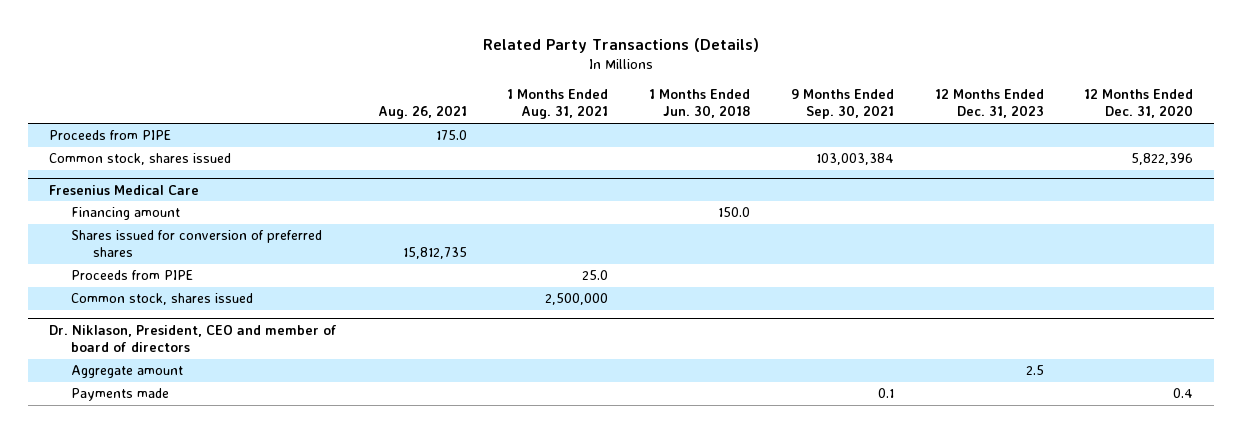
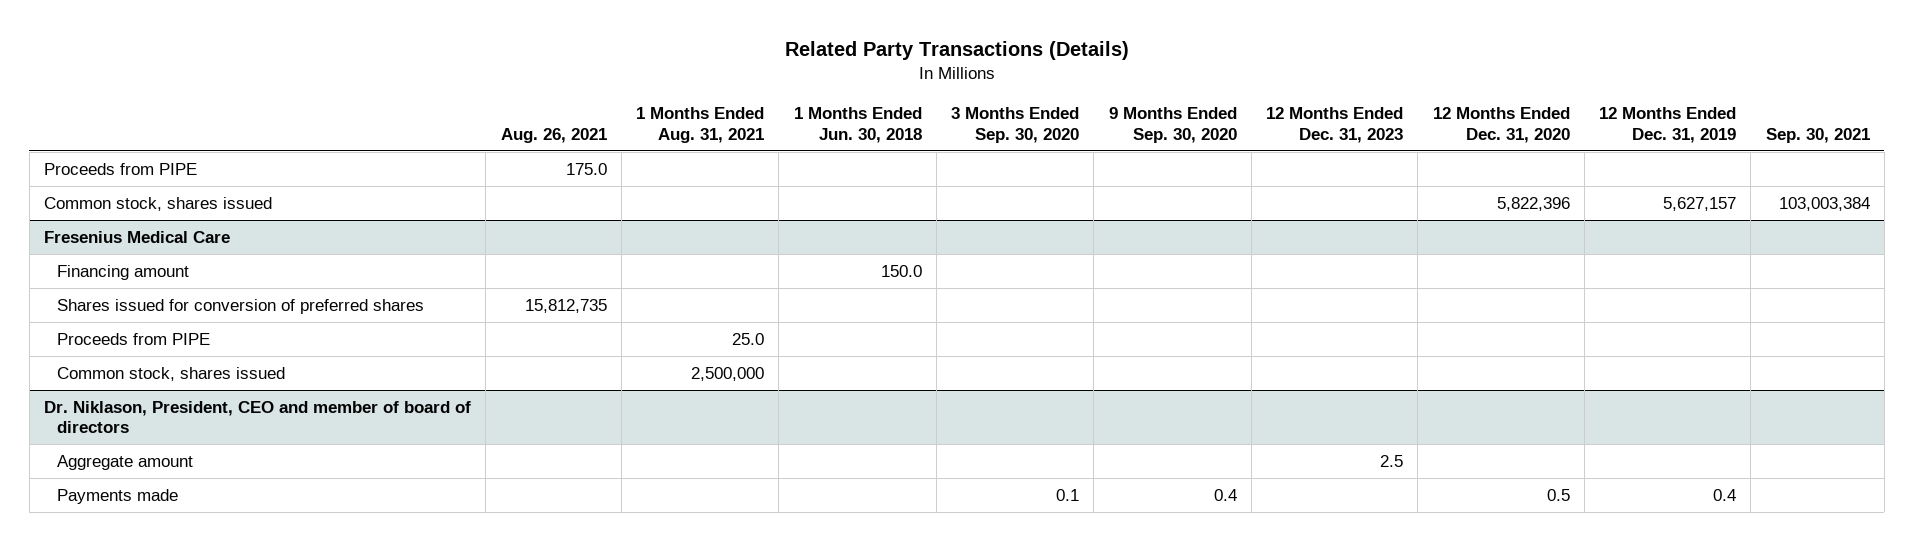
[790,89,894,120] 9 Months Ended Sep. 30, 2021 -> none
none -> [951,107,1080,143] 3 Months Ended Sep. 30, 2020
none -> [1108,107,1237,143] 9 Months Ended Sep. 30, 2020
none -> [1599,107,1737,143] 12 Months Ended Dec. 31, 2019
none -> [1765,127,1870,143] Sep. 30, 2021
[1173,388,1194,399] 0.4 -> [1546,488,1570,501] 0.5

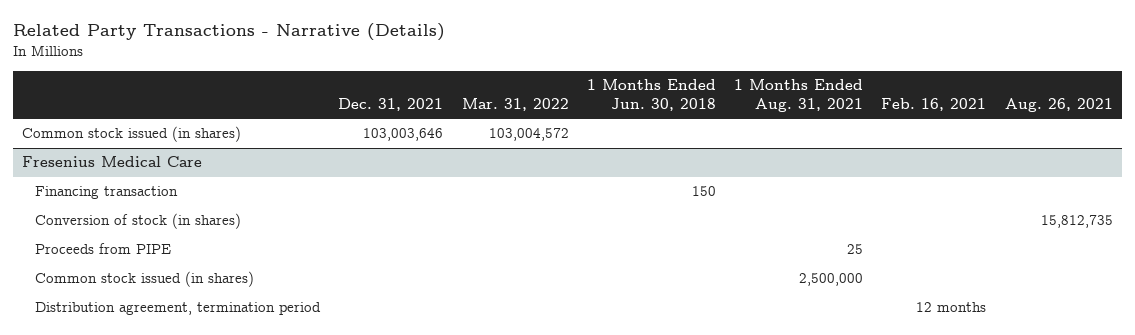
[784,40,1129,60] Related Party Transactions (Details) -> [12,23,445,42] Related Party Transactions - Narrative (Details)
[951,107,1080,143] 3 Months Ended Sep. 30, 2020 -> none
[1108,107,1237,143] 9 Months Ended Sep. 30, 2020 -> none
[1266,107,1404,143] 12 Months Ended Dec. 31, 2023 -> none
[1432,107,1570,143] 12 Months Ended Dec. 31, 2020 -> none
[1599,107,1737,143] 12 Months Ended Dec. 31, 2019 -> none
[1765,127,1870,143] Sep. 30, 2021 -> none
none -> [338,97,444,111] Dec. 31, 2021
none -> [461,97,569,111] Mar. 31, 2022
none -> [881,97,987,111] Feb. 16, 2021
[44,162,198,175] Proceeds from PIPE -> none
[44,196,273,211] Common stock, shares issued -> [22,126,242,143] Common stock issued (in shares)
[44,400,472,434] Dr. Niklason, President, CEO and member of board of directors -> none
[56,454,193,470] Aggregate amount -> none
[56,488,178,504] Payments made -> none
[56,264,189,280] Financing amount -> [34,186,178,200] Financing transaction
[880,264,922,277] 150.0 -> [691,186,716,197] 150
[56,298,424,314] Shares issued for conversion of preferred shares -> [34,213,241,230] Conversion of stock (in shares)
[732,332,765,345] 25.0 -> [847,244,864,255] 25
[56,366,285,381] Common stock, shares issued -> [34,271,254,288] Common stock issued (in shares)
none -> [34,302,321,316] Distribution agreement, termination period

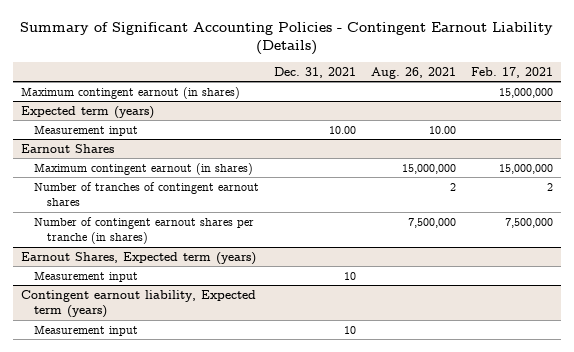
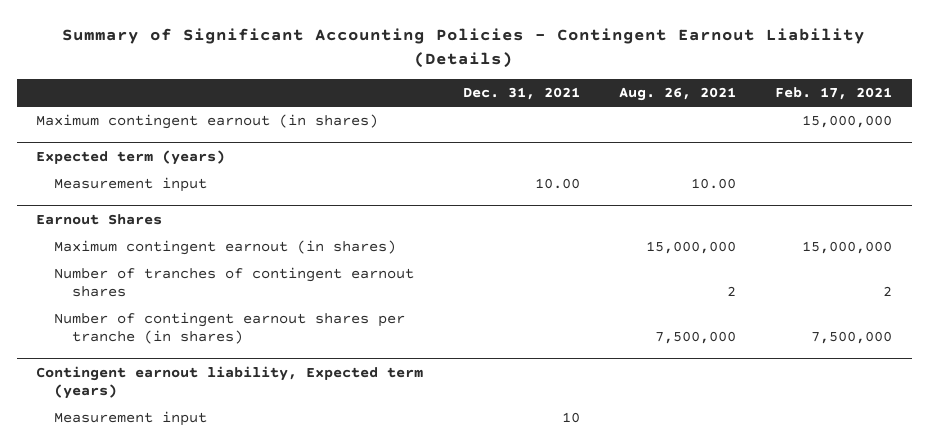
[20,251,256,265] Earnout Shares, Expected term (years) -> none
[33,270,138,282] Measurement input -> none

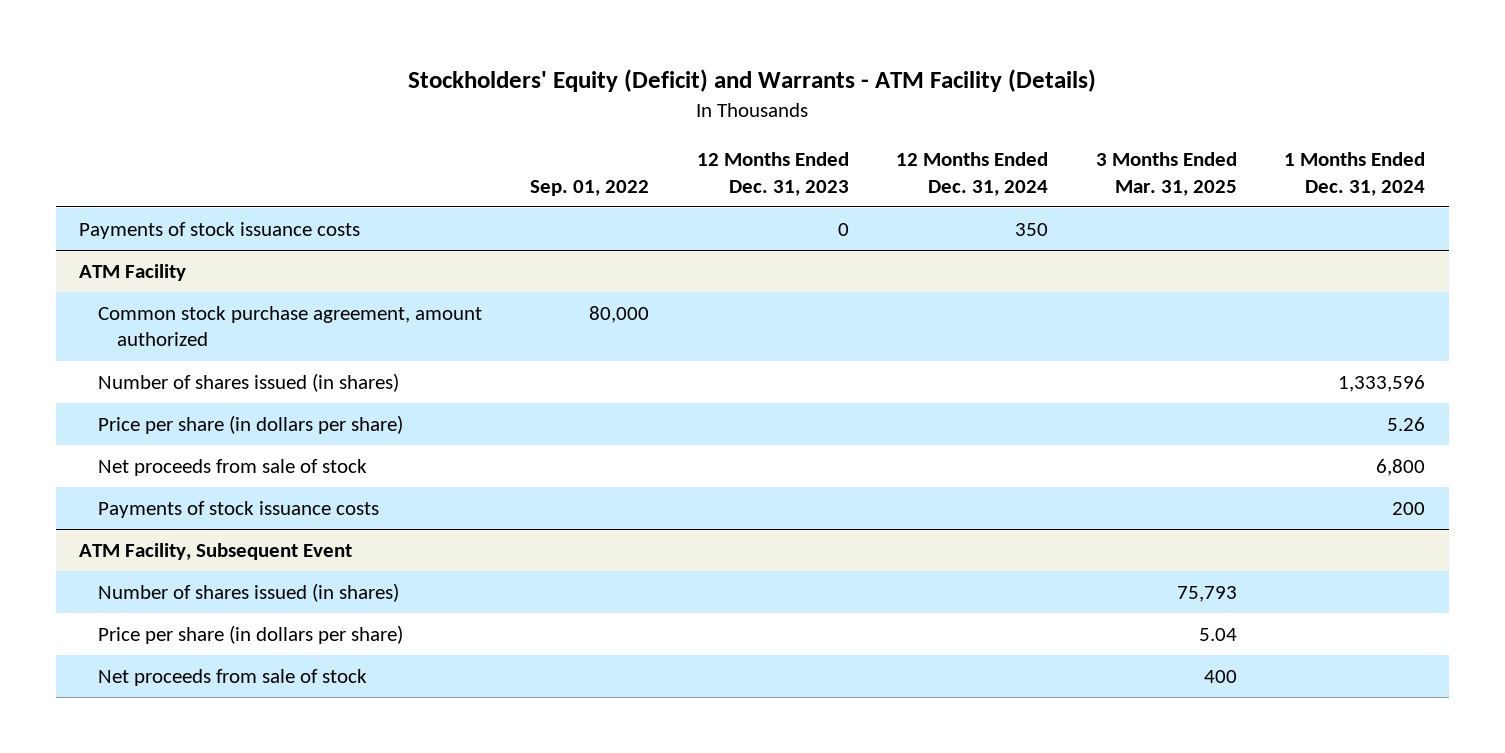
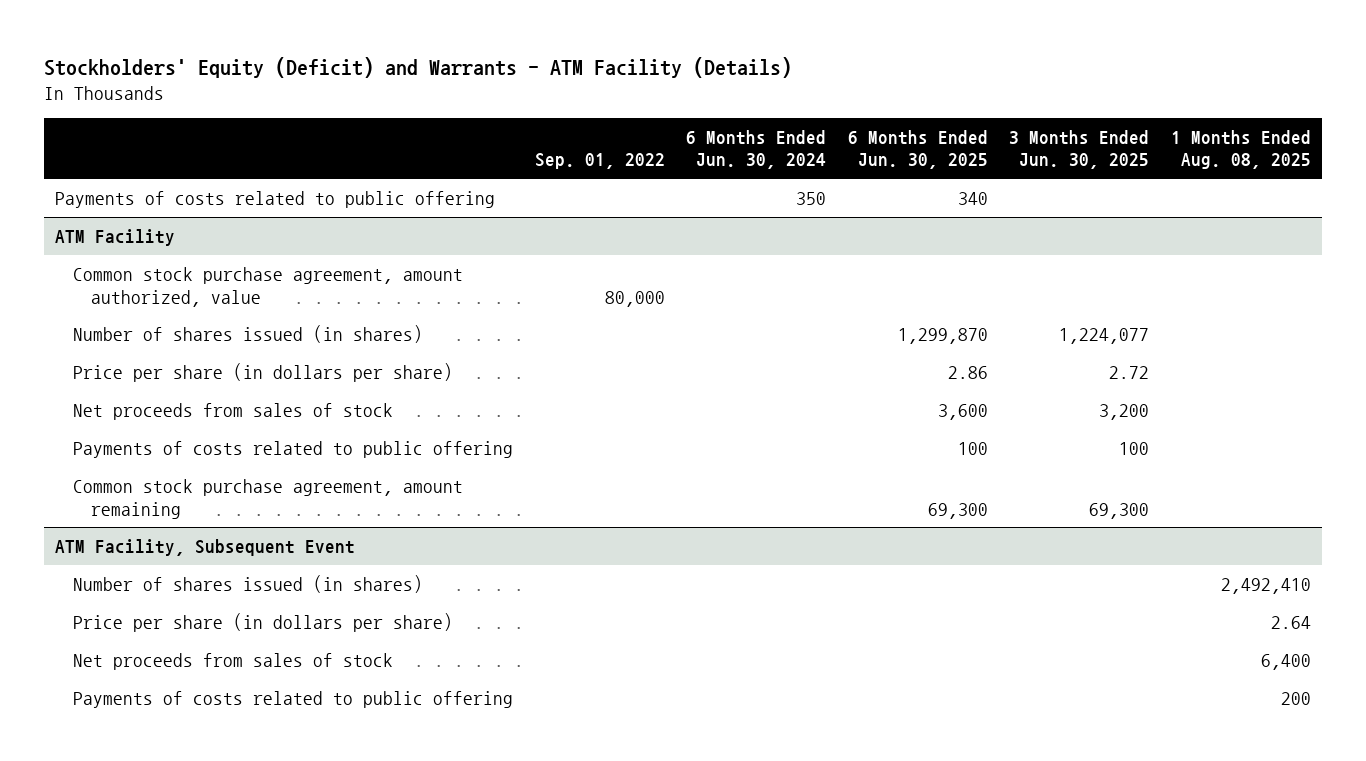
[696,151,849,196] 12 Months Ended Dec. 31, 2023 -> none
[896,151,1049,196] 12 Months Ended Dec. 31, 2024 -> none
[1095,151,1237,196] 3 Months Ended Mar. 31, 2025 -> none
[1284,151,1426,196] 1 Months Ended Dec. 31, 2024 -> none
none -> [686,129,827,170] 6 Months Ended Jun. 30, 2024
none -> [847,129,988,170] 6 Months Ended Jun. 30, 2025
none -> [1009,129,1150,170] 3 Months Ended Jun. 30, 2025
none -> [1171,129,1312,170] 1 Months Ended Aug. 08, 2025
[79,221,361,239] Payments of stock issuance costs -> [55,190,496,208] Payments of costs related to public offering
[98,305,483,347] Common stock purchase agreement, amount authorized -> [73,266,464,307] Common stock purchase agreement, amount authorized, value
[98,458,368,476] Net proceeds from sale of stock -> [73,402,394,420] Net proceeds from sales of stock
[98,500,380,518] Payments of stock issuance costs -> [73,440,514,458] Payments of costs related to public offering
none -> [73,478,464,519] Common stock purchase agreement, amount remaining
[98,668,368,686] Net proceeds from sale of stock -> [73,652,394,670] Net proceeds from sales of stock
none -> [73,690,514,708] Payments of costs related to public offering

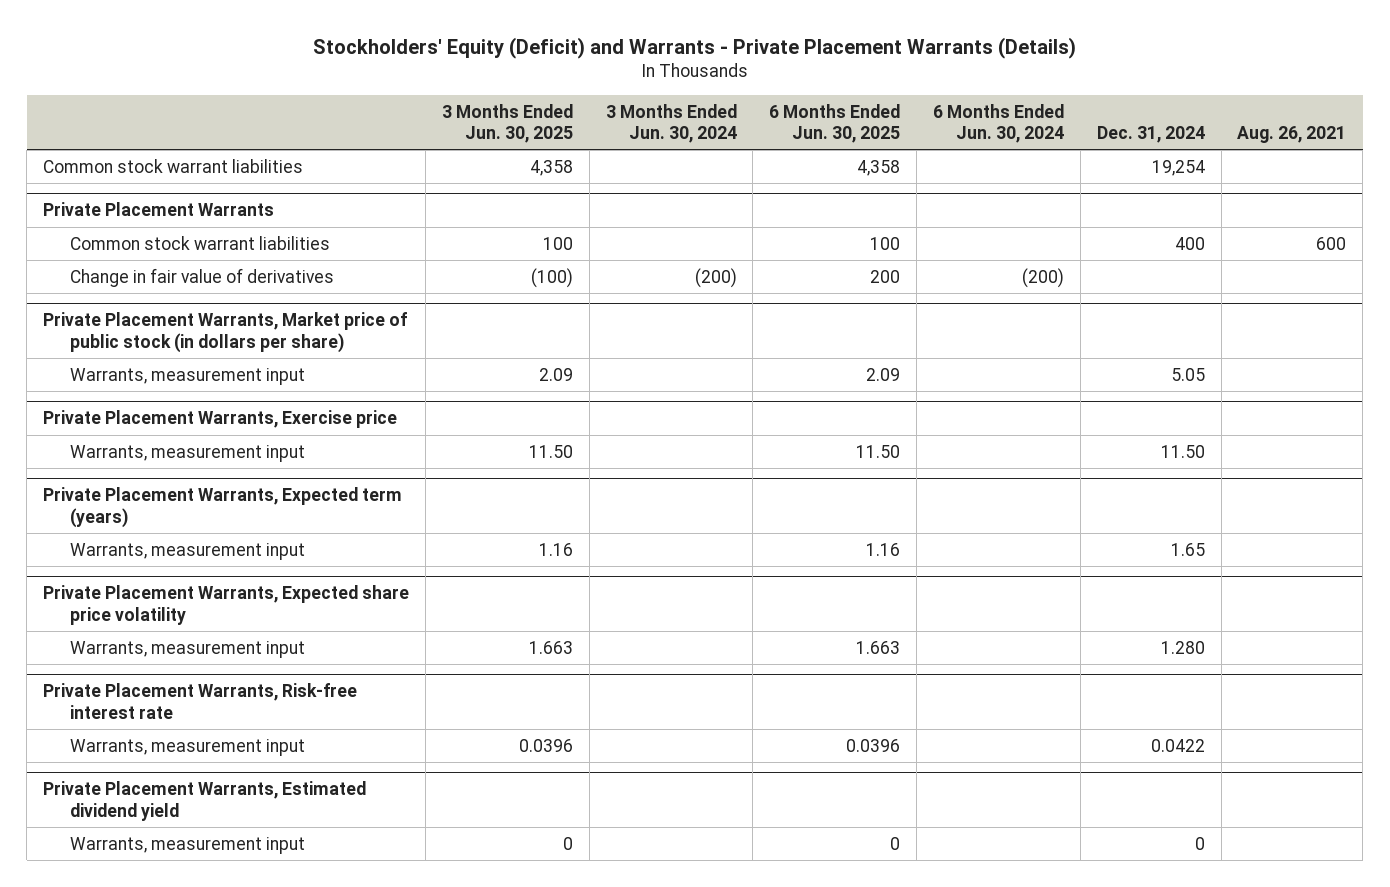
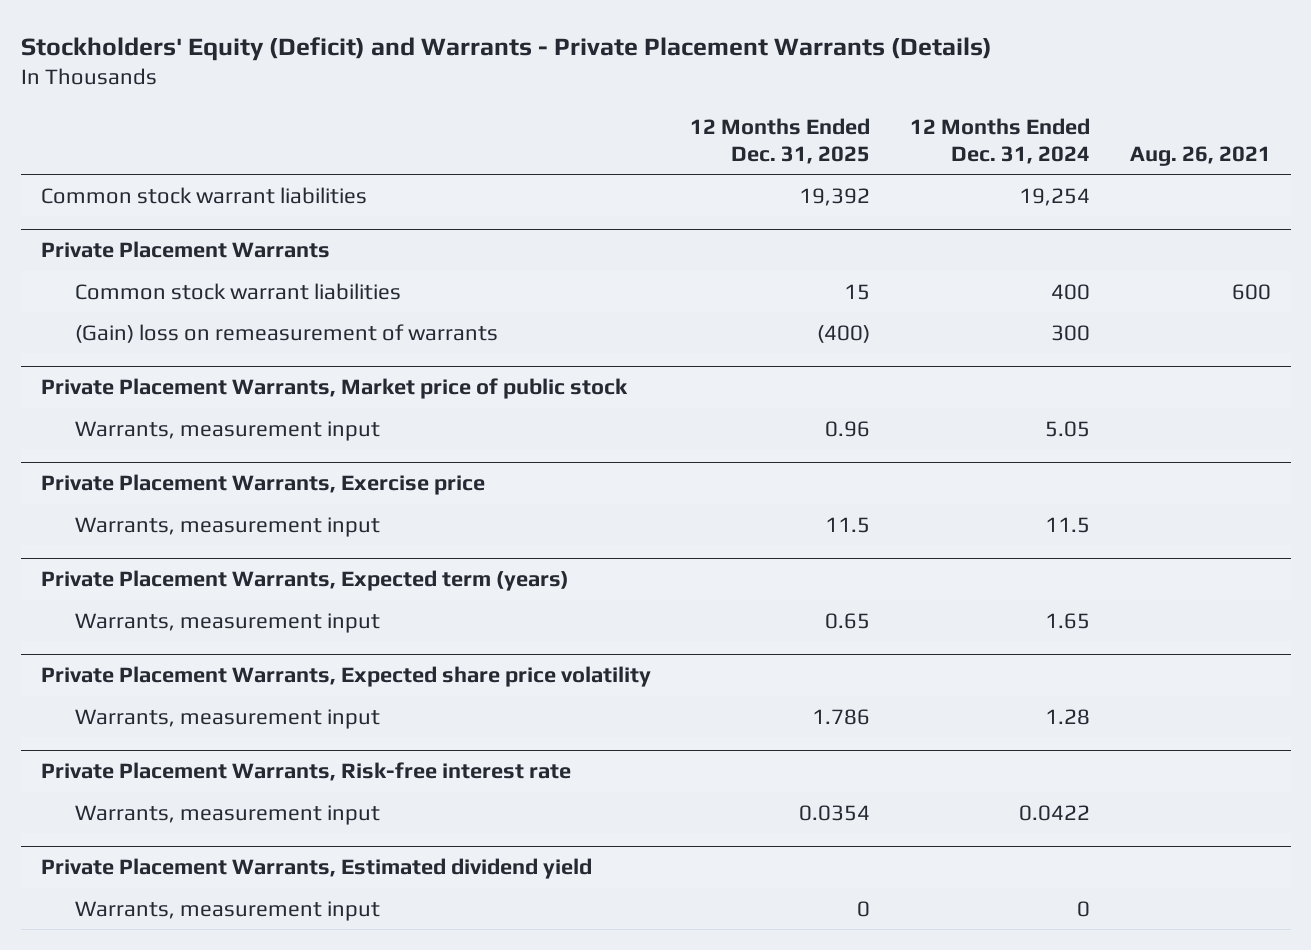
[441,103,573,144] 3 Months Ended Jun. 30, 2025 -> none
[605,103,737,144] 3 Months Ended Jun. 30, 2024 -> none
[769,103,901,144] 6 Months Ended Jun. 30, 2025 -> none
[933,103,1065,144] 6 Months Ended Jun. 30, 2024 -> none
[1096,126,1205,144] Dec. 31, 2024 -> none
none -> [690,117,871,164] 12 Months Ended Dec. 31, 2025
none -> [910,117,1091,164] 12 Months Ended Dec. 31, 2024
[70,267,335,287] Change in fair value of derivatives -> [74,323,498,343] (Gain) loss on remeasurement of warrants
[43,312,408,353] Private Placement Warrants, Market price of public stock (in dollars per share) -> [40,378,628,400] Private Placement Warrants, Market price of public stock

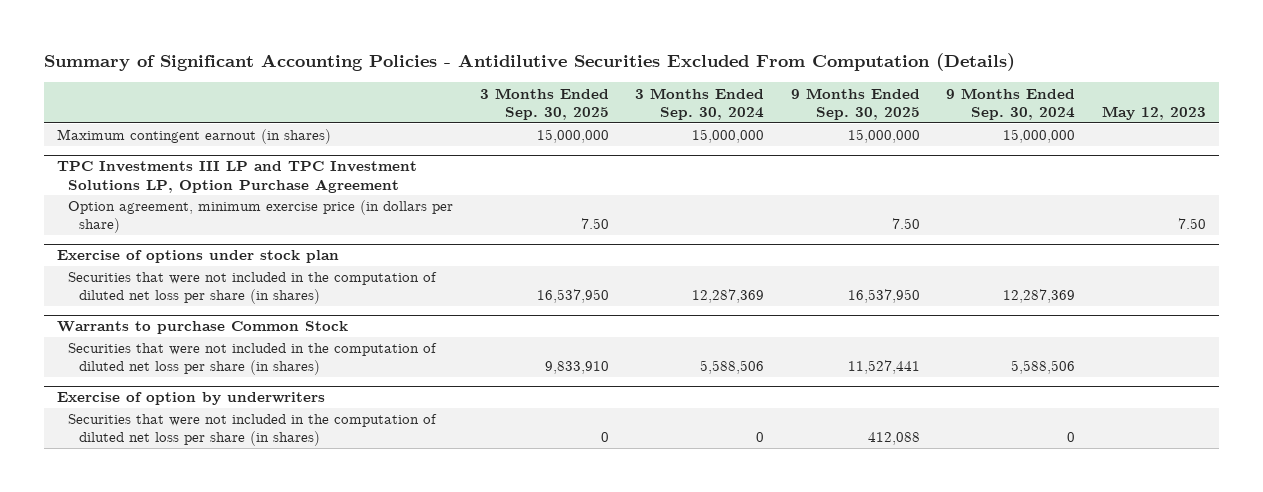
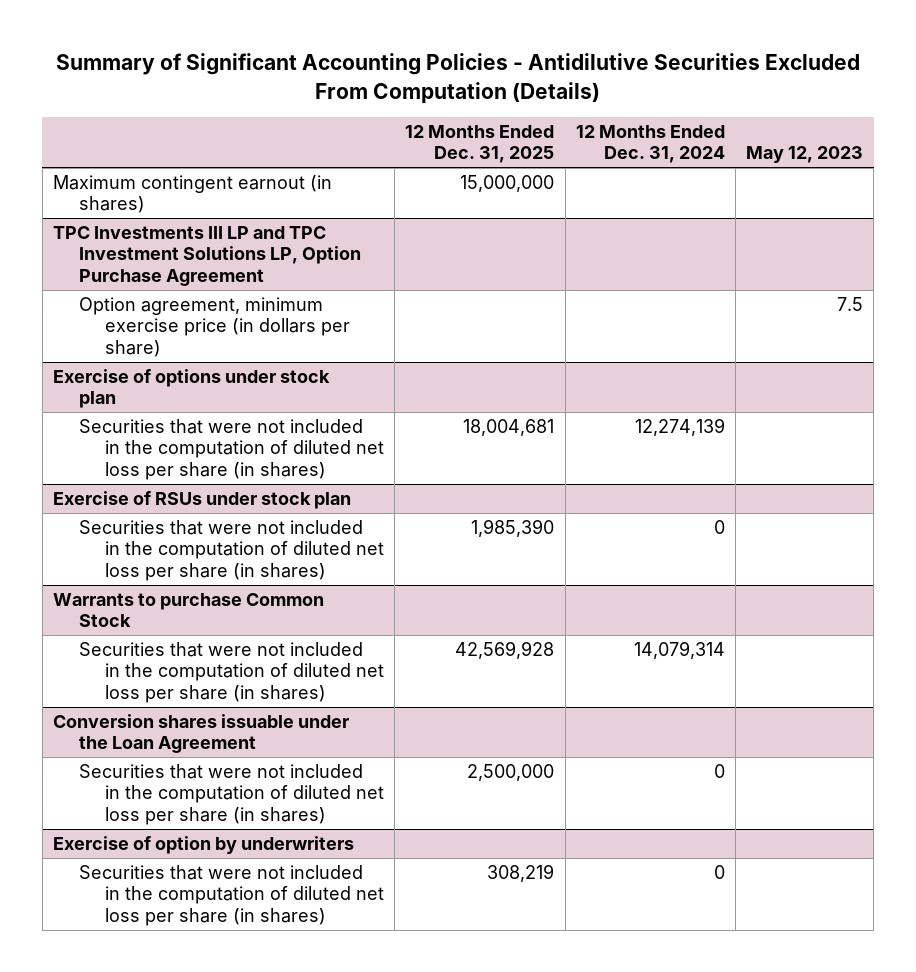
[479,87,609,120] 3 Months Ended Sep. 30, 2025 -> none
[635,87,765,120] 3 Months Ended Sep. 30, 2024 -> none
[790,87,920,120] 9 Months Ended Sep. 30, 2025 -> none
[946,87,1076,120] 9 Months Ended Sep. 30, 2024 -> none
none -> [405,125,555,164] 12 Months Ended Dec. 31, 2025
none -> [575,125,725,164] 12 Months Ended Dec. 31, 2024
[1177,218,1206,230] 7.50 -> [837,297,864,312] 7.5
none -> [52,491,351,510] Exercise of RSUs under stock plan
none -> [78,520,385,581] Securities that were not included in the computation of diluted net loss per share (in shares)
none -> [52,714,349,754] Conversion shares issuable under the Loan Agreement
none -> [78,764,385,825] Securities that were not included in the computation of diluted net loss per share (in shares)

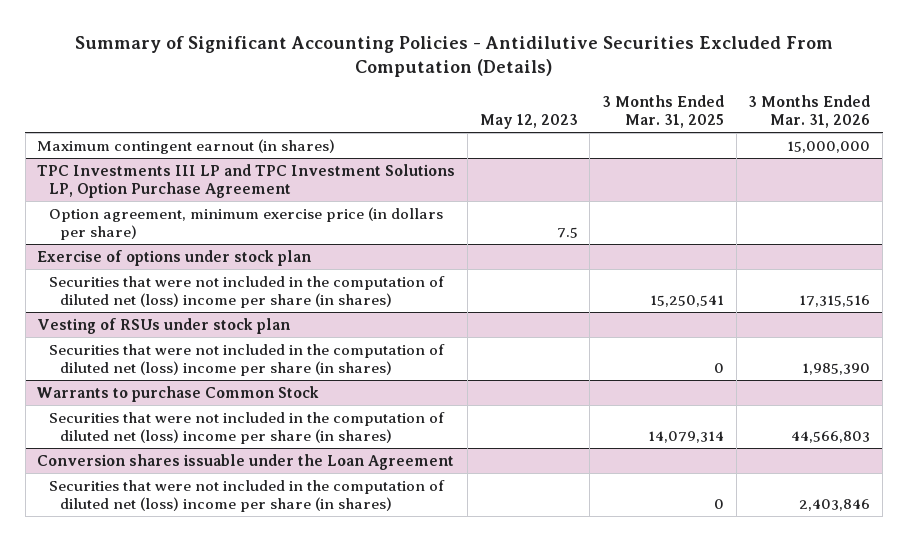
[405,125,555,164] 12 Months Ended Dec. 31, 2025 -> none
[575,125,725,164] 12 Months Ended Dec. 31, 2024 -> none
none -> [602,94,725,129] 3 Months Ended Mar. 31, 2025
none -> [748,94,871,129] 3 Months Ended Mar. 31, 2026
[78,419,385,480] Securities that were not included in the computation of diluted net loss per share (in shares) -> [48,275,445,309] Securities that were not included in the computation of diluted net (loss) income per share (in shares)
[52,491,351,510] Exercise of RSUs under stock plan -> [37,317,291,334] Vesting of RSUs under stock plan
[78,520,385,581] Securities that were not included in the computation of diluted net loss per share (in shares) -> [48,343,445,377] Securities that were not included in the computation of diluted net (loss) income per share (in shares)
[78,642,385,703] Securities that were not included in the computation of diluted net loss per share (in shares) -> [48,411,445,445] Securities that were not included in the computation of diluted net (loss) income per share (in shares)
[52,836,354,855] Exercise of option by underwriters -> none
[78,865,385,926] Securities that were not included in the computation of diluted net loss per share (in shares) -> none
[78,764,385,825] Securities that were not included in the computation of diluted net loss per share (in shares) -> [48,479,445,513] Securities that were not included in the computation of diluted net (loss) income per share (in shares)

